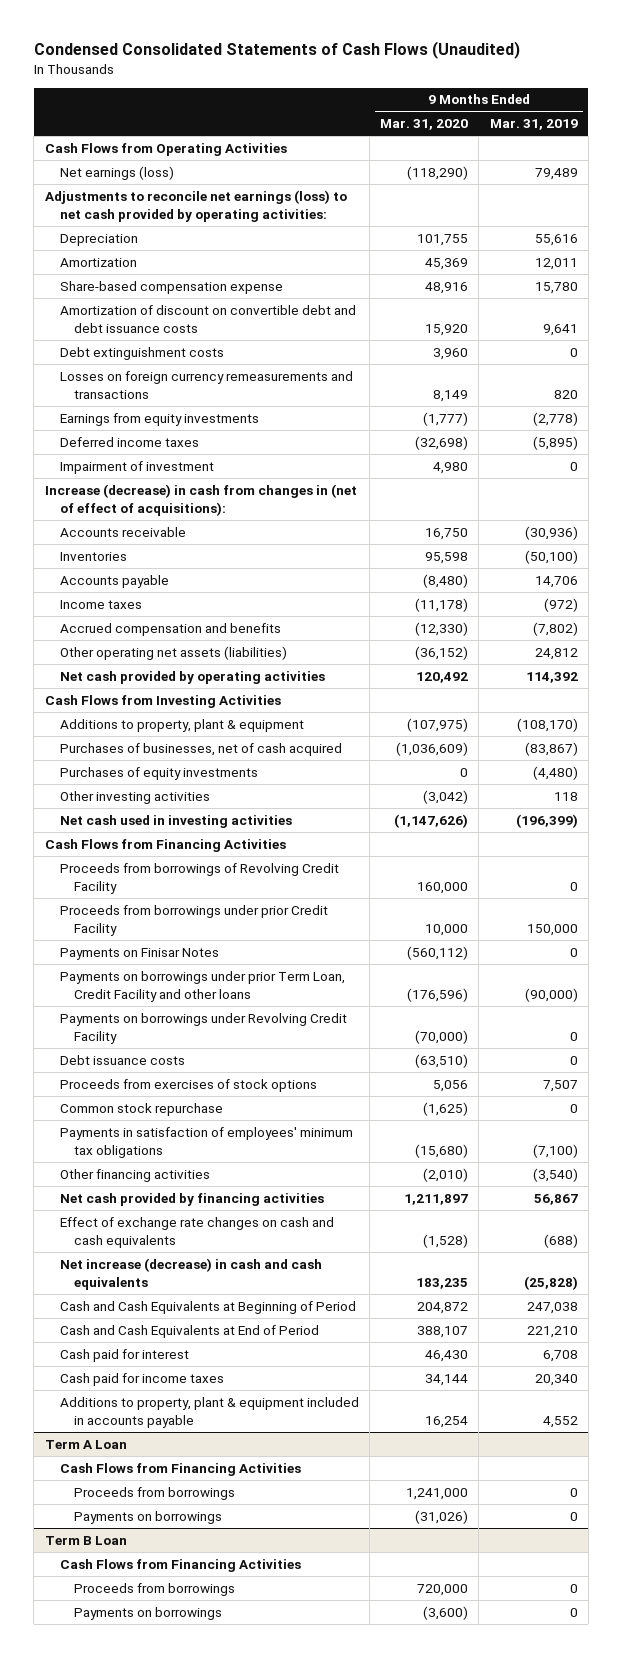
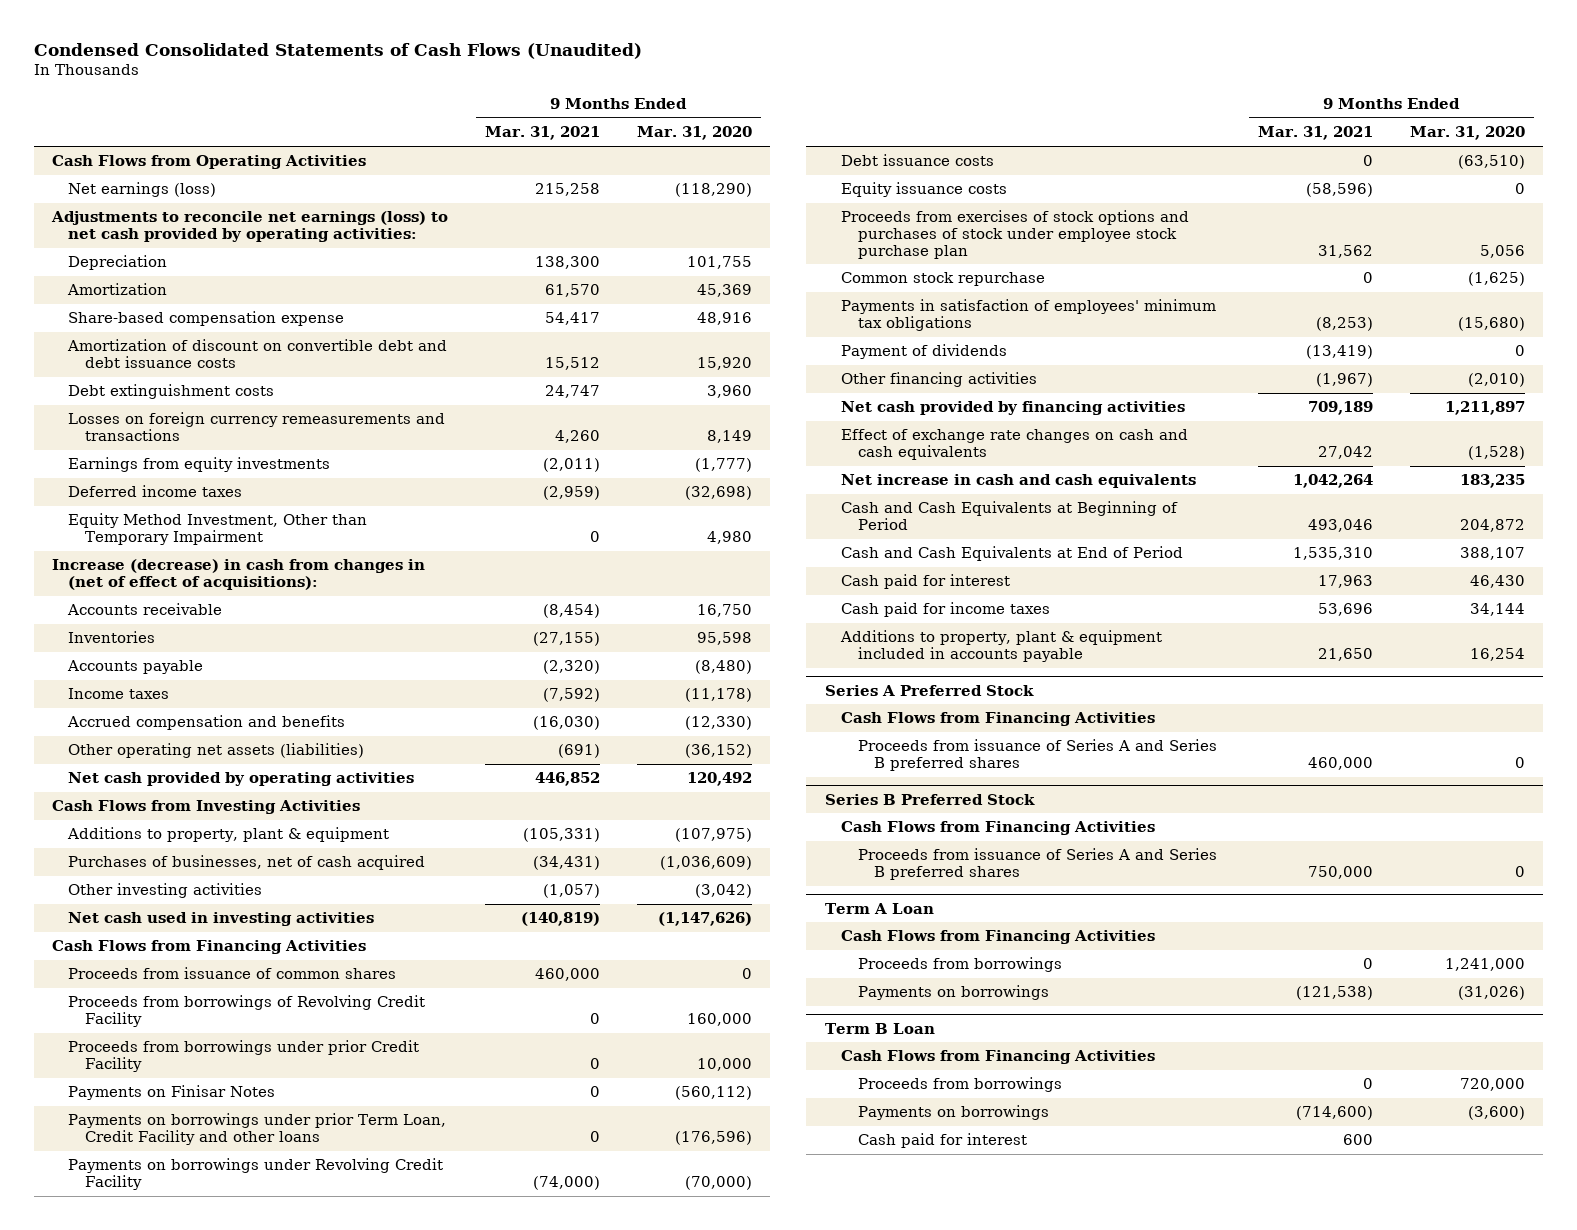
[489,119,578,131] Mar. 31, 2019 -> none
none -> [484,126,600,141] Mar. 31, 2021
[59,460,214,474] Impairment of investment -> [68,513,368,545] Equity Method Investment, Other than Temporary Impairment
[59,766,258,780] Purchases of equity investments -> none
none -> [68,967,397,980] Proceeds from issuance of common shares
none -> [841,182,1008,198] Equity issuance costs
[59,1078,317,1092] Proceeds from exercises of stock options -> [841,210,1190,259] Proceeds from exercises of stock options and purchases of stock under employee stock purchase plan
none -> [841,344,1008,360] Payment of dividends
[59,1257,322,1290] Net increase (decrease) in cash and cash equivalents -> [841,474,1197,489] Net increase in cash and cash equivalents
none -> [824,684,1034,696] Series A Preferred Stock
none -> [841,712,1156,727] Cash Flows from Financing Activities
none -> [857,739,1217,771] Proceeds from issuance of Series A and Series B preferred shares
none -> [824,793,1035,805] Series B Preferred Stock
none -> [841,821,1156,836] Cash Flows from Financing Activities
none -> [857,848,1217,880] Proceeds from issuance of Series A and Series B preferred shares
none -> [857,1133,1027,1149] Cash paid for interest

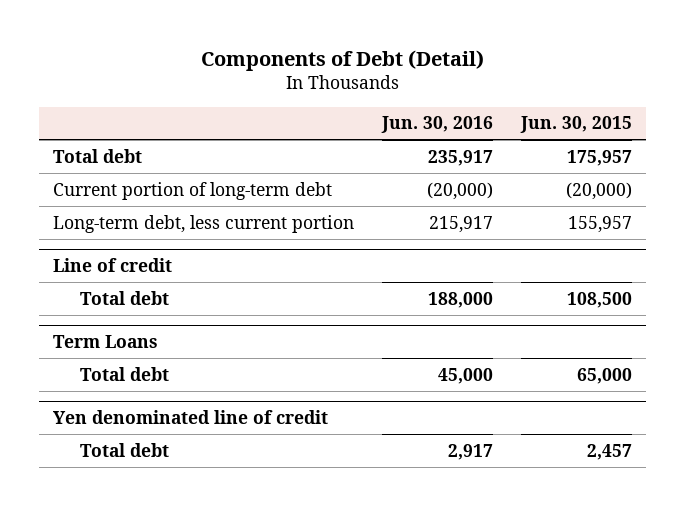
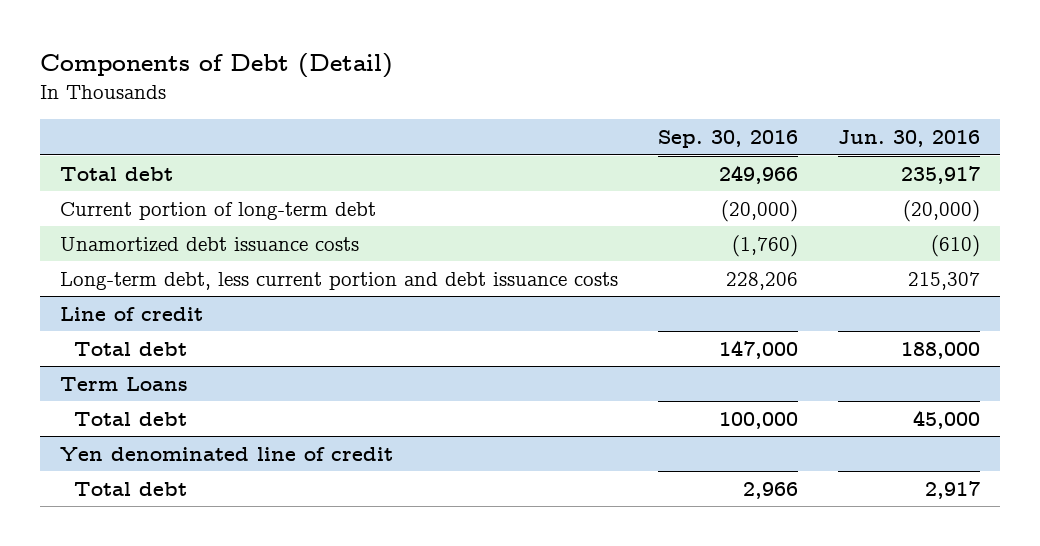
[520,116,633,134] Jun. 30, 2015 -> none
none -> [657,130,798,149] Sep. 30, 2016
none -> [59,236,359,252] Unamortized debt issuance costs
[52,214,354,233] Long-term debt, less current portion -> [59,271,618,290] Long-term debt, less current portion and debt issuance costs
[429,215,494,233] 215,917 -> [908,271,981,290] 215,307

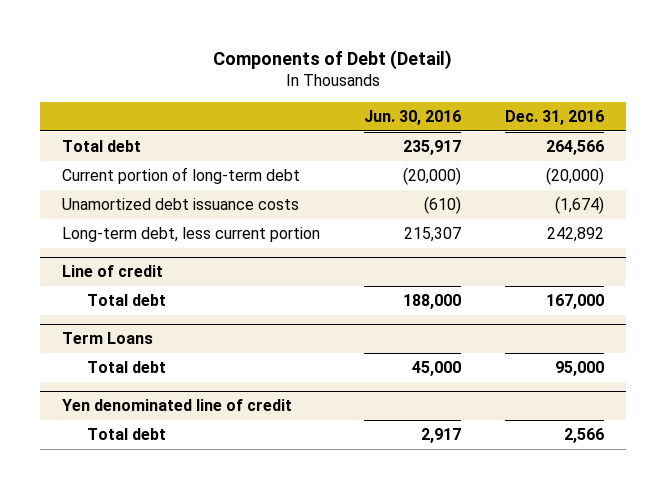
[657,130,798,149] Sep. 30, 2016 -> none
none -> [504,110,604,126] Dec. 31, 2016
[59,271,618,290] Long-term debt, less current portion and debt issuance costs -> [62,226,321,242] Long-term debt, less current portion

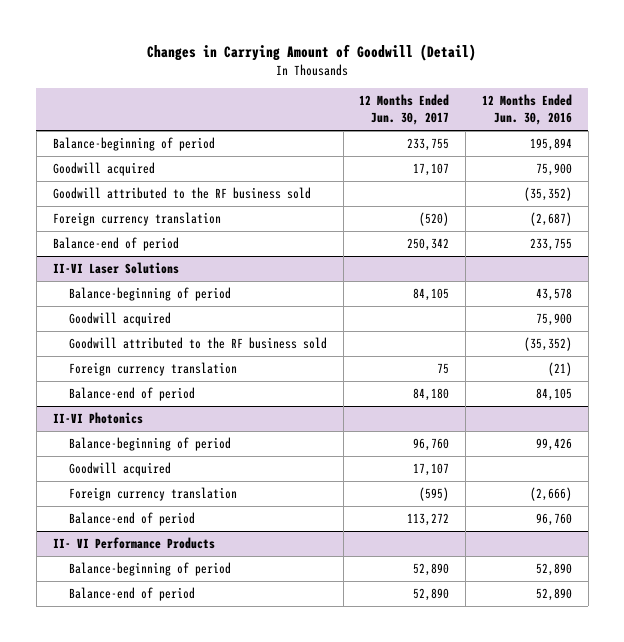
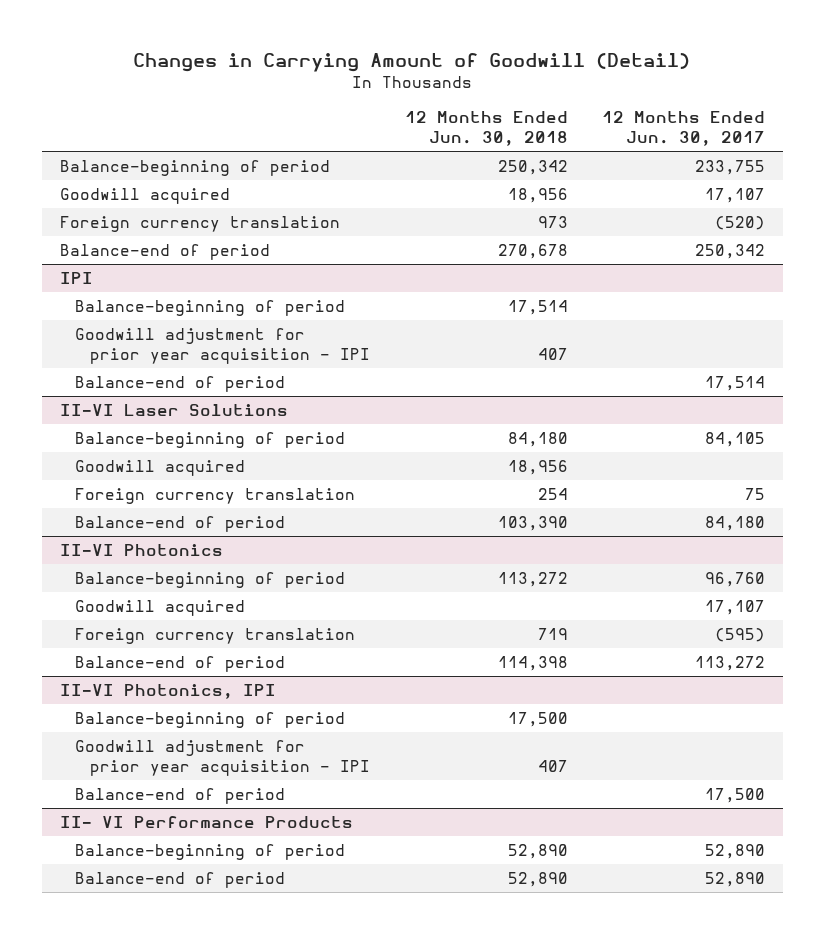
[481,94,572,126] 12 Months Ended Jun. 30, 2016 -> none
none -> [404,111,568,147] 12 Months Ended Jun. 30, 2018
[52,187,311,200] Goodwill attributed to the RF business sold -> none
none -> [59,272,93,285] IPI
none -> [74,300,345,317] Balance-beginning of period
none -> [74,328,371,364] Goodwill adjustment for prior year acquisition - IPI
none -> [74,376,285,393] Balance-end of period
[68,337,327,350] Goodwill attributed to the RF business sold -> none
none -> [59,684,276,700] II-VI Photonics, IPI
none -> [74,712,345,729] Balance-beginning of period
none -> [74,740,371,776] Goodwill adjustment for prior year acquisition - IPI
none -> [74,788,285,805] Balance-end of period

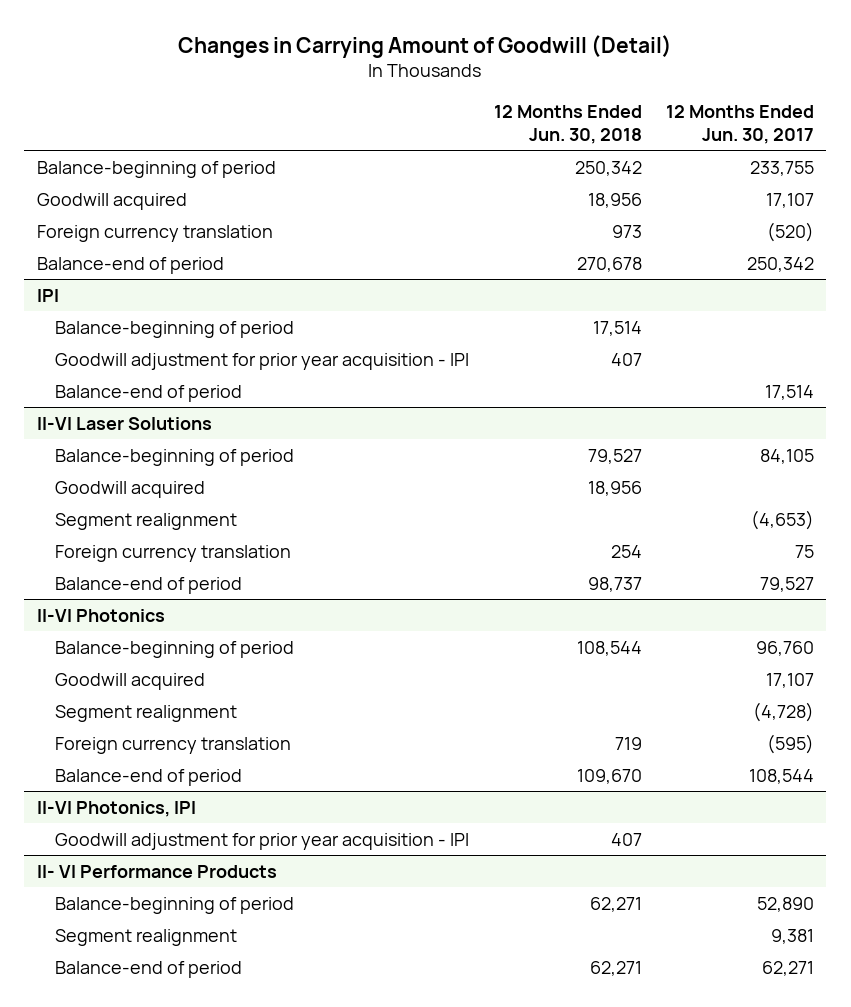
[507,432,568,448] 84,180 -> [587,448,642,464] 79,527
none -> [55,512,238,530] Segment realignment
[497,516,568,532] 103,390 -> [587,576,642,592] 98,737
[705,516,766,532] 84,180 -> [759,576,814,592] 79,527
[497,572,568,588] 113,272 -> [576,640,642,656] 108,544
none -> [55,704,238,722] Segment realignment
[497,656,568,672] 114,398 -> [576,768,642,784] 109,670
[695,656,766,672] 113,272 -> [748,768,814,784] 108,544
[74,712,345,729] Balance-beginning of period -> none
[74,788,285,805] Balance-end of period -> none
[507,844,568,860] 52,890 -> [589,896,642,912] 62,271
none -> [55,928,238,946] Segment realignment
[507,872,568,888] 52,890 -> [589,960,642,976] 62,271
[705,872,766,888] 52,890 -> [761,960,814,976] 62,271

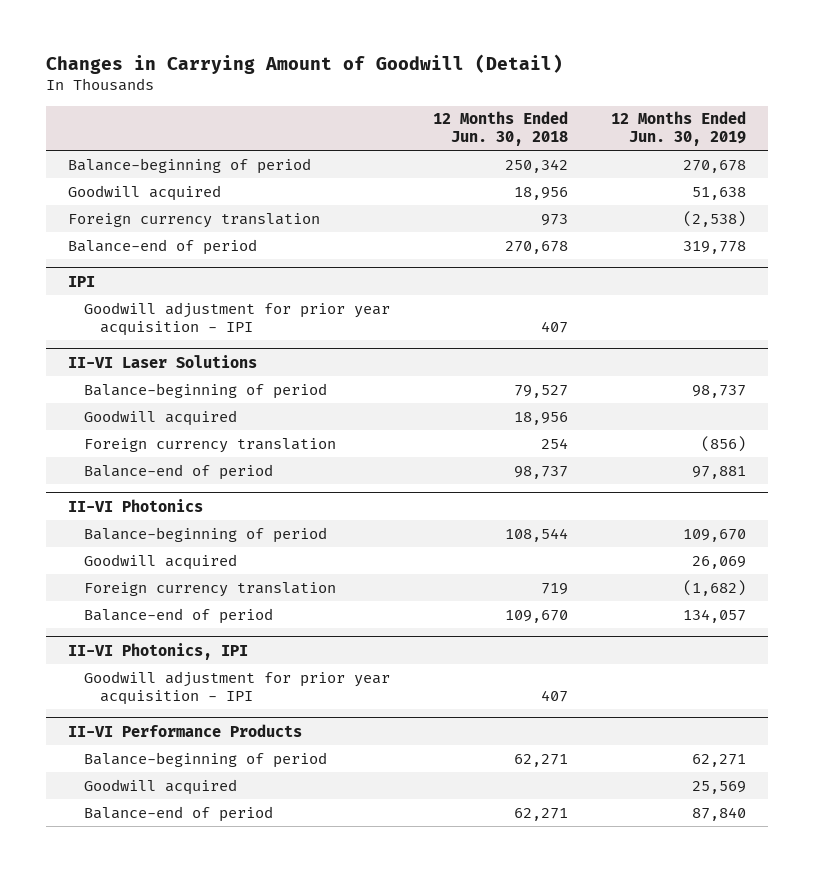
[665,105,814,144] 12 Months Ended Jun. 30, 2017 -> none
none -> [611,111,747,147] 12 Months Ended Jun. 30, 2019
[55,320,295,338] Balance-beginning of period -> none
[55,384,243,402] Balance-end of period -> none
[55,512,238,530] Segment realignment -> none
[55,704,238,722] Segment realignment -> none
[36,864,277,878] II- VI Performance Products -> [67,723,302,737] II-VI Performance Products
[55,928,238,946] Segment realignment -> none
none -> [84,778,238,795] Goodwill acquired

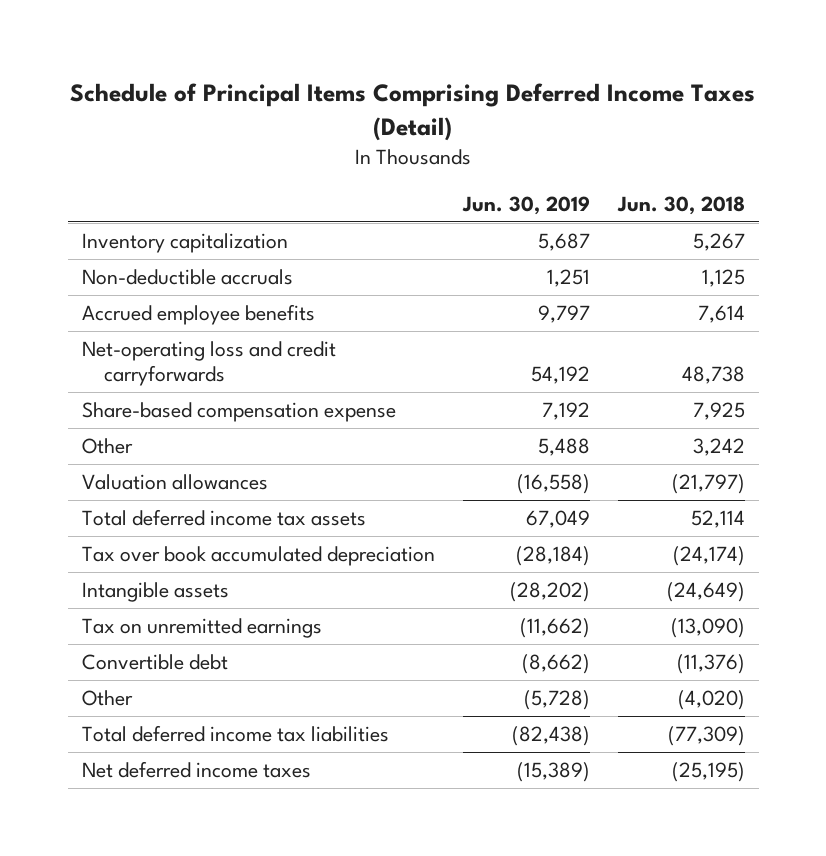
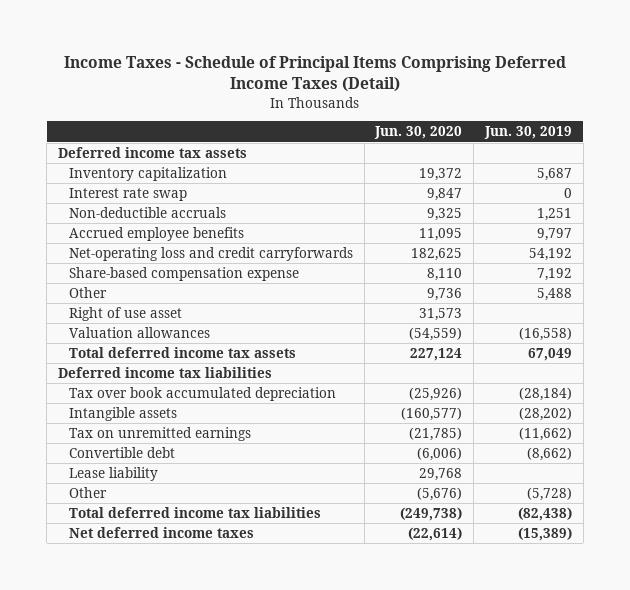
[70,83,756,141] Schedule of Principal Items Comprising Deferred Income Taxes (Detail) -> [64,56,567,93] Income Taxes - Schedule of Principal Items Comprising Deferred Income Taxes (Detail)
[616,195,745,215] Jun. 30, 2018 -> none
none -> [374,126,463,140] Jun. 30, 2020
none -> [58,147,248,159] Deferred income tax assets
none -> [68,188,187,202] Interest rate swap
none -> [68,307,182,322] Right of use asset
none -> [58,367,273,379] Deferred income tax liabilities
none -> [68,467,158,482] Lease liability

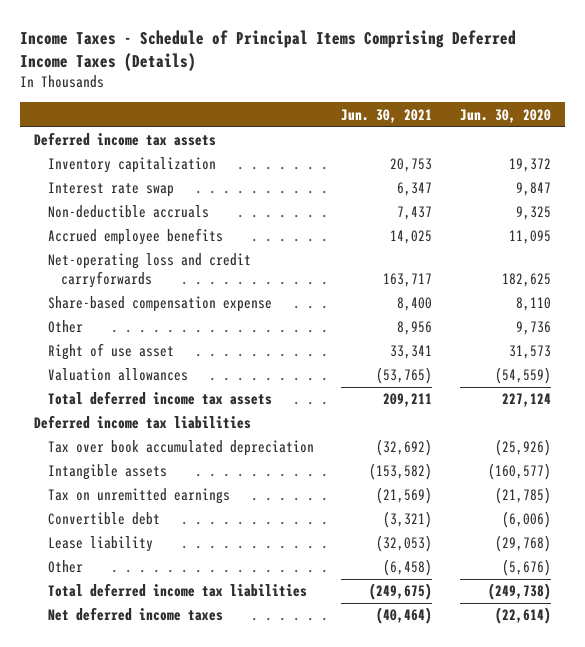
[64,56,567,93] Income Taxes - Schedule of Principal Items Comprising Deferred Income Taxes (Detail) -> [20,29,517,71] Income Taxes - Schedule of Principal Items Comprising Deferred Income Taxes (Details)
[484,126,573,140] Jun. 30, 2019 -> none
none -> [341,108,433,123] Jun. 30, 2021
[419,468,463,482] 29,768 -> [495,535,552,553] (29,768)

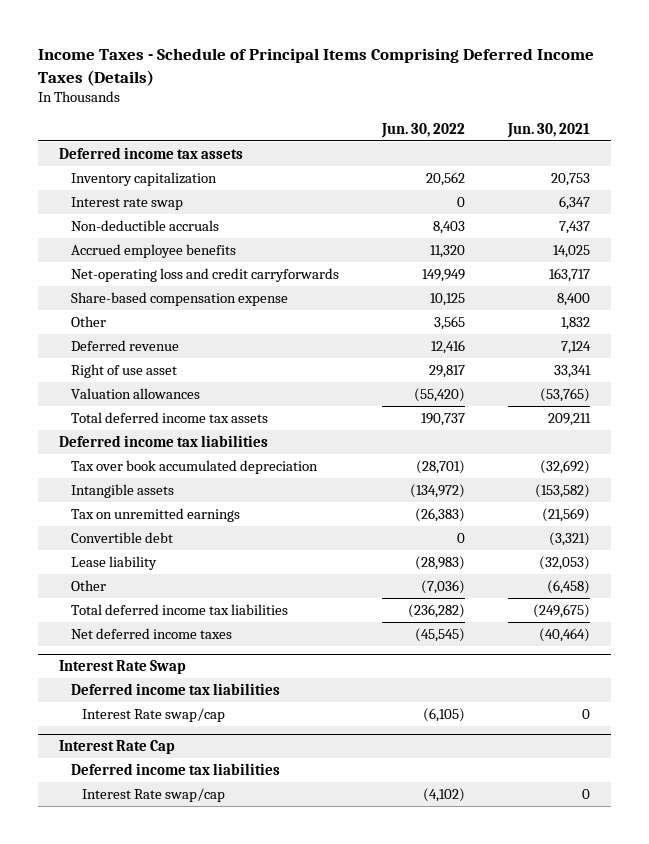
[460,108,552,123] Jun. 30, 2020 -> none
none -> [380,122,465,138] Jun. 30, 2022
[397,321,433,336] 8,956 -> [560,316,590,330] 1,832
none -> [70,339,179,351] Deferred revenue
none -> [59,660,187,675] Interest Rate Swap
none -> [70,682,280,695] Deferred income tax liabilities
none -> [81,707,225,722] Interest Rate swap/cap
none -> [59,740,176,755] Interest Rate Cap
none -> [70,762,280,775] Deferred income tax liabilities
none -> [81,787,225,802] Interest Rate swap/cap

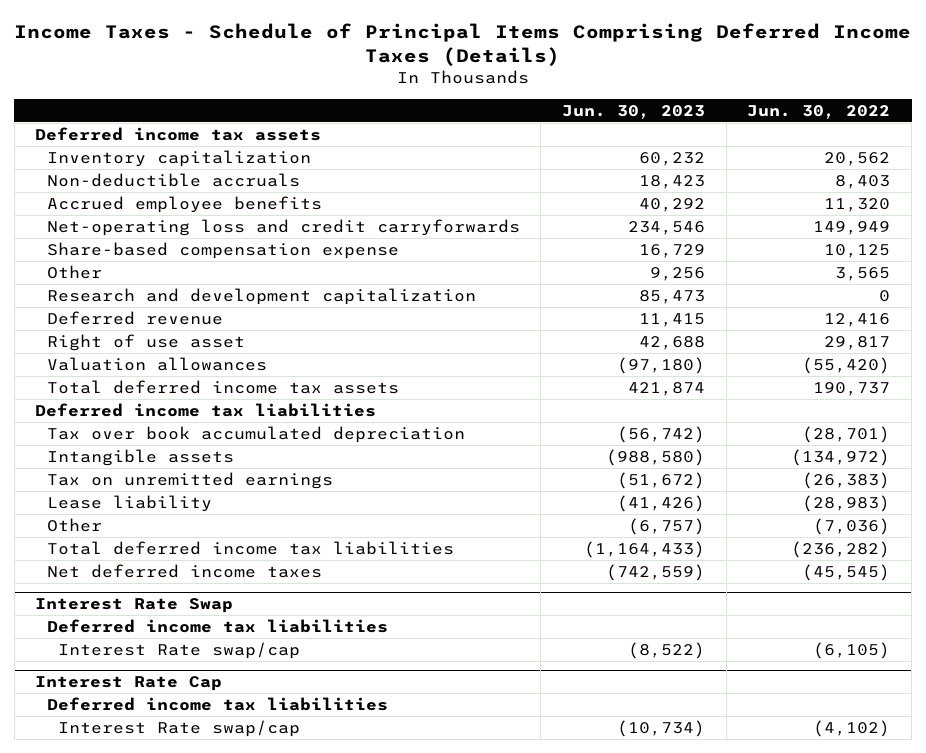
[506,122,590,138] Jun. 30, 2021 -> none
none -> [562,104,706,119] Jun. 30, 2023
[70,196,183,210] Interest rate swap -> none
none -> [46,287,476,305] Research and development capitalization
[70,531,173,543] Convertible debt -> none

